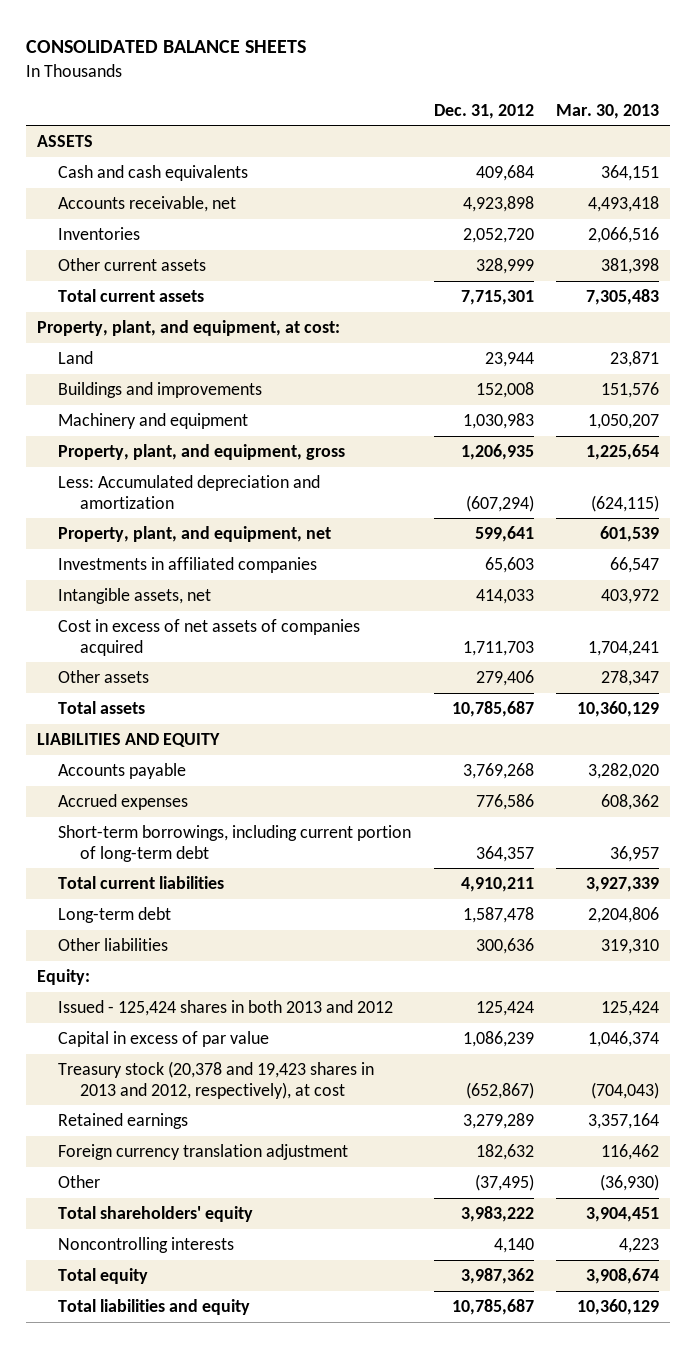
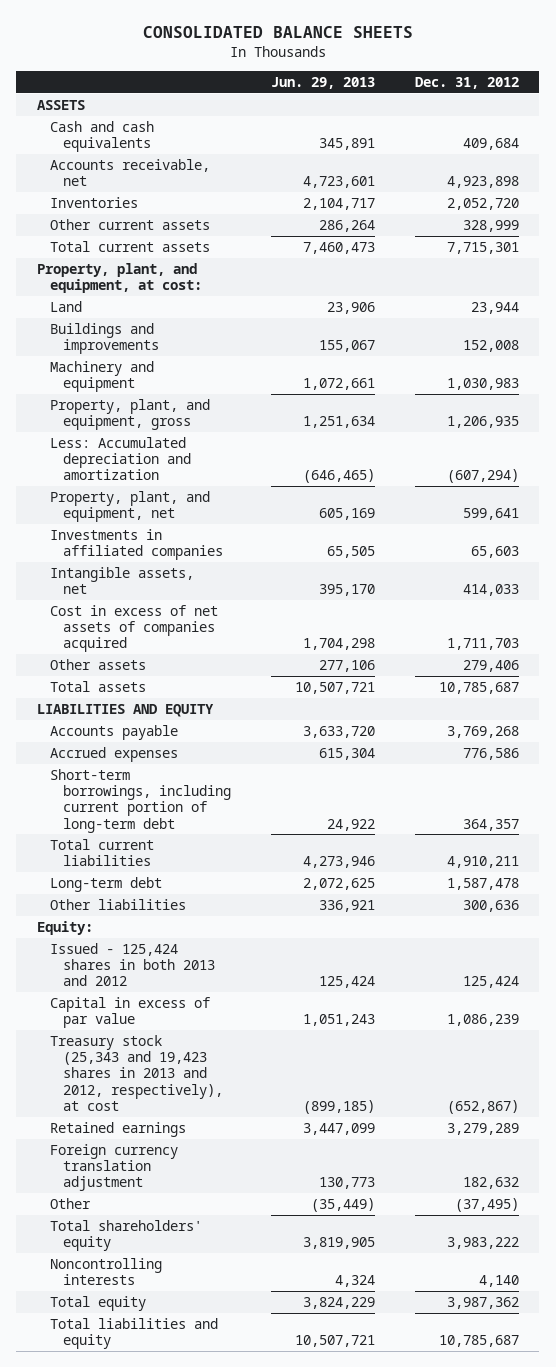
[556,103,660,119] Mar. 30, 2013 -> none
none -> [270,77,375,90] Jun. 29, 2013
[58,1061,375,1099] Treasury stock (20,378 and 19,423 shares in 2013 and 2012, respectively), at cost -> [49,1035,223,1111] Treasury stock (25,343 and 19,423 shares in 2013 and 2012, respectively), at cost

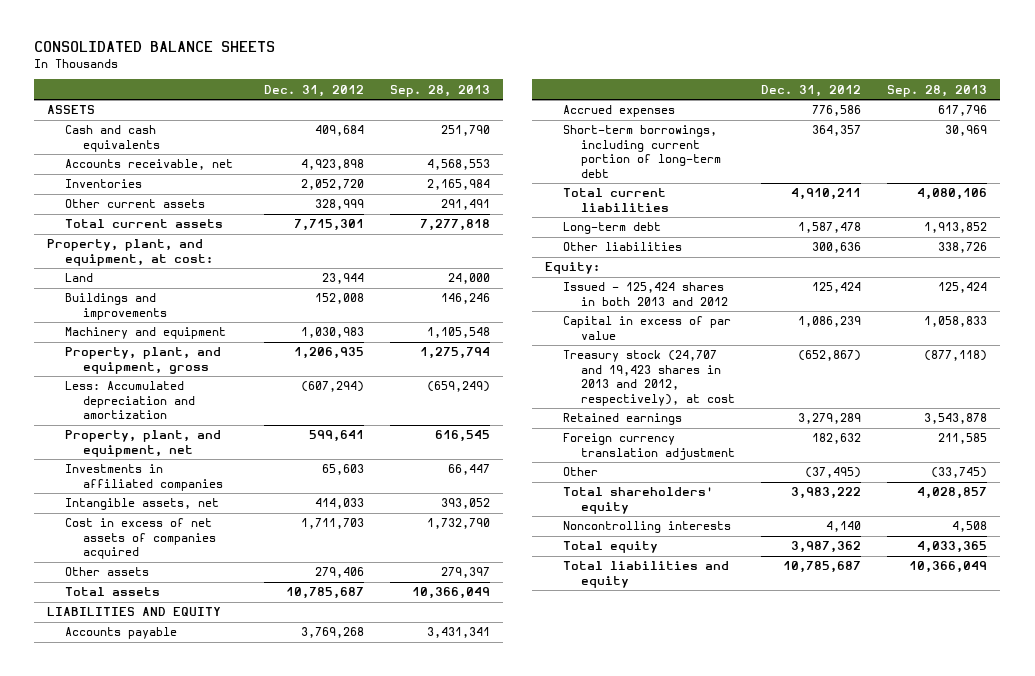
[270,77,375,90] Jun. 29, 2013 -> none
none -> [389,84,490,97] Sep. 28, 2013
[49,1035,223,1111] Treasury stock (25,343 and 19,423 shares in 2013 and 2012, respectively), at cost -> [562,350,735,406] Treasury stock (24,707 and 19,423 shares in 2013 and 2012, respectively), at cost

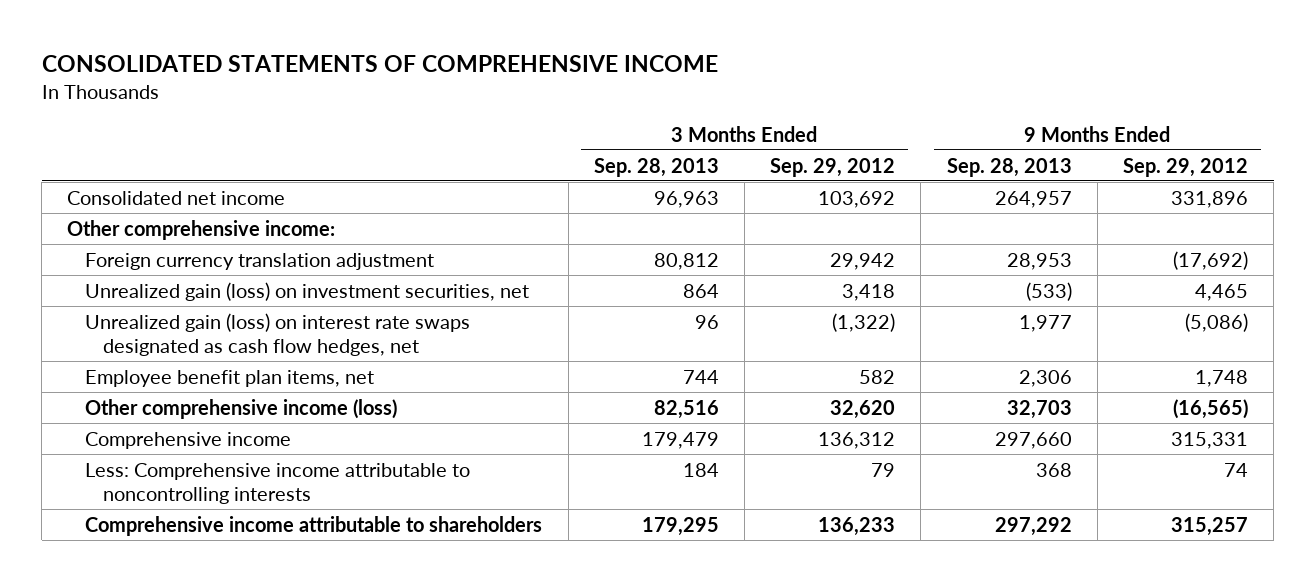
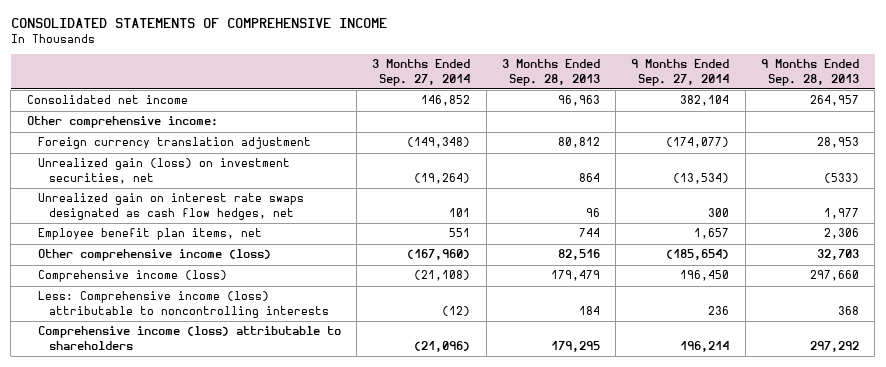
[770,157,896,177] Sep. 29, 2012 -> none
[1123,157,1249,177] Sep. 29, 2012 -> none
none -> [372,59,471,86] 3 Months Ended Sep. 27, 2014
none -> [631,59,730,86] 9 Months Ended Sep. 27, 2014
[85,312,471,356] Unrealized gain (loss) on interest rate swaps designated as cash flow hedges, net -> [37,193,304,220] Unrealized gain on interest rate swaps designated as cash flow hedges, net
[85,431,292,449] Comprehensive income -> [37,270,227,283] Comprehensive income (loss)
[85,462,471,504] Less: Comprehensive income attributable to noncontrolling interests -> [37,291,329,318] Less: Comprehensive income (loss) attributable to noncontrolling interests
[85,515,543,536] Comprehensive income attributable to shareholders -> [37,326,341,350] Comprehensive income (loss) attributable to shareholders

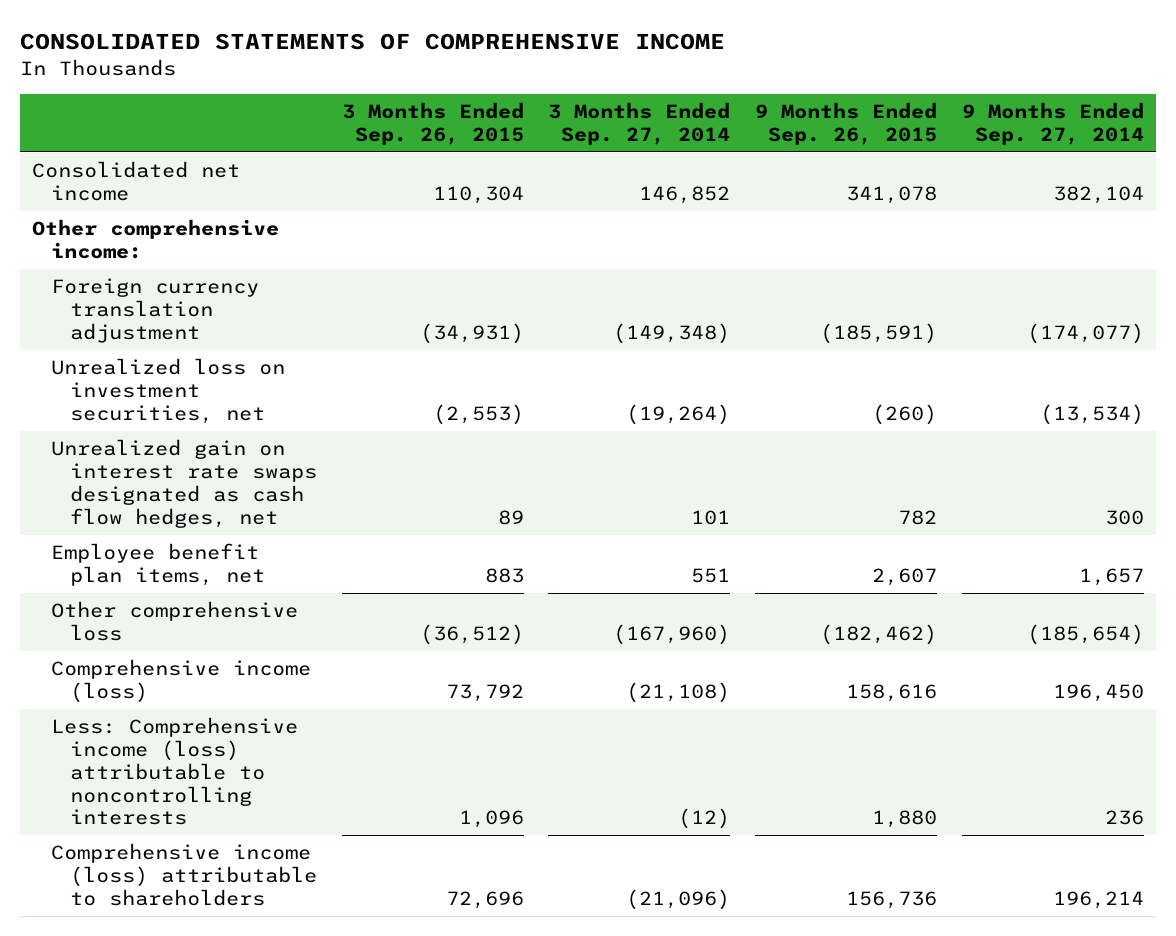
[501,59,600,86] 3 Months Ended Sep. 28, 2013 -> none
[760,59,859,86] 9 Months Ended Sep. 28, 2013 -> none
none -> [341,101,524,145] 3 Months Ended Sep. 26, 2015
none -> [755,101,938,145] 9 Months Ended Sep. 26, 2015
[37,158,290,184] Unrealized gain (loss) on investment securities, net -> [51,358,286,424] Unrealized loss on investment securities, net
[37,249,271,262] Other comprehensive income (loss) -> [51,601,299,642] Other comprehensive loss

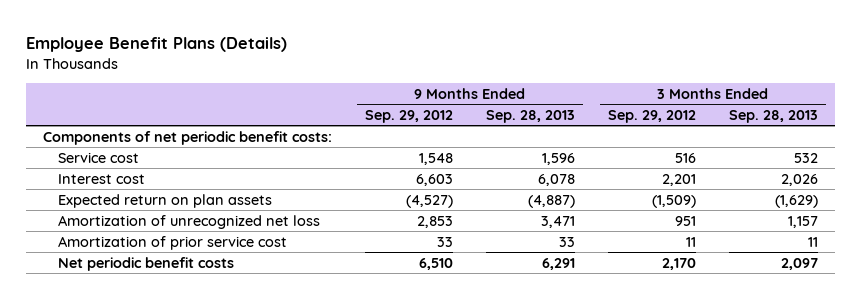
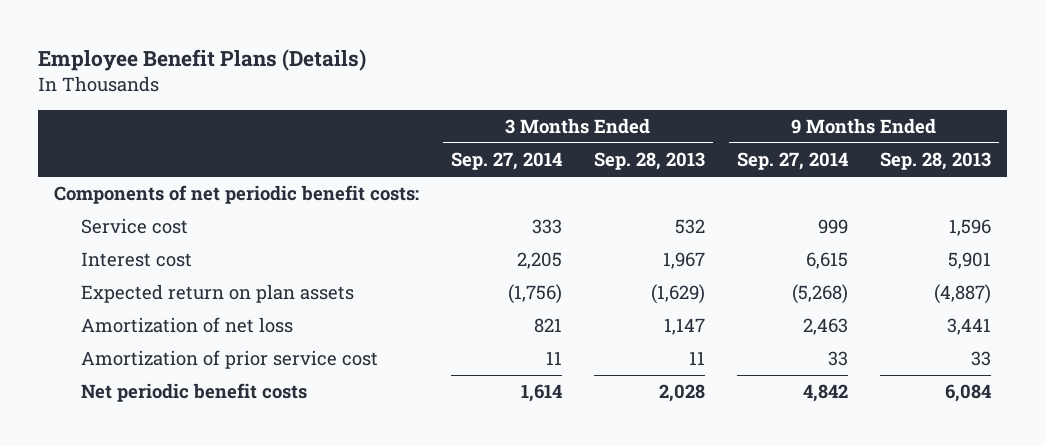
[364,109,453,123] Sep. 29, 2012 -> none
[608,109,697,123] Sep. 29, 2012 -> none
none -> [451,152,563,171] Sep. 27, 2014
none -> [737,152,849,171] Sep. 27, 2014
[537,173,575,186] 6,078 -> [948,252,992,270] 5,901
[781,173,819,186] 2,026 -> [663,252,706,270] 1,967
[58,214,321,229] Amortization of unrecognized net loss -> [81,317,294,334] Amortization of net loss
[540,215,575,228] 3,471 -> [947,318,992,336] 3,441
[788,215,819,228] 1,157 -> [664,318,706,336] 1,147
[541,257,575,270] 6,291 -> [945,384,992,403] 6,084
[781,257,819,270] 2,097 -> [659,384,706,403] 2,028

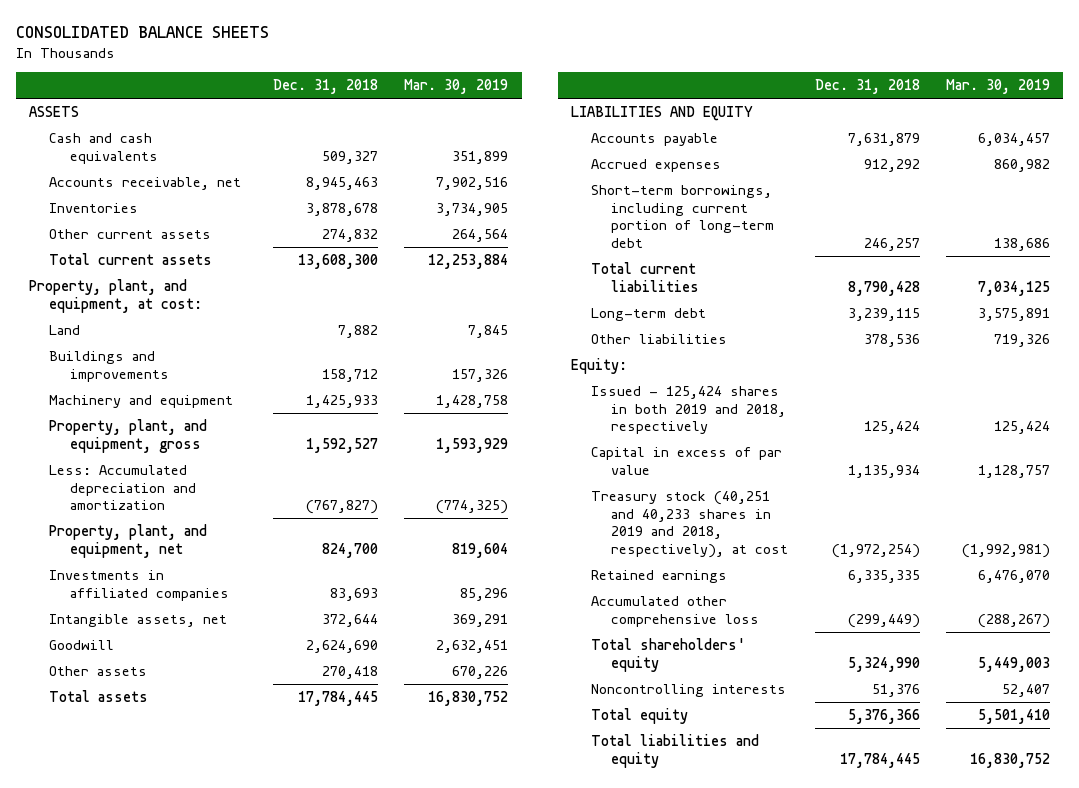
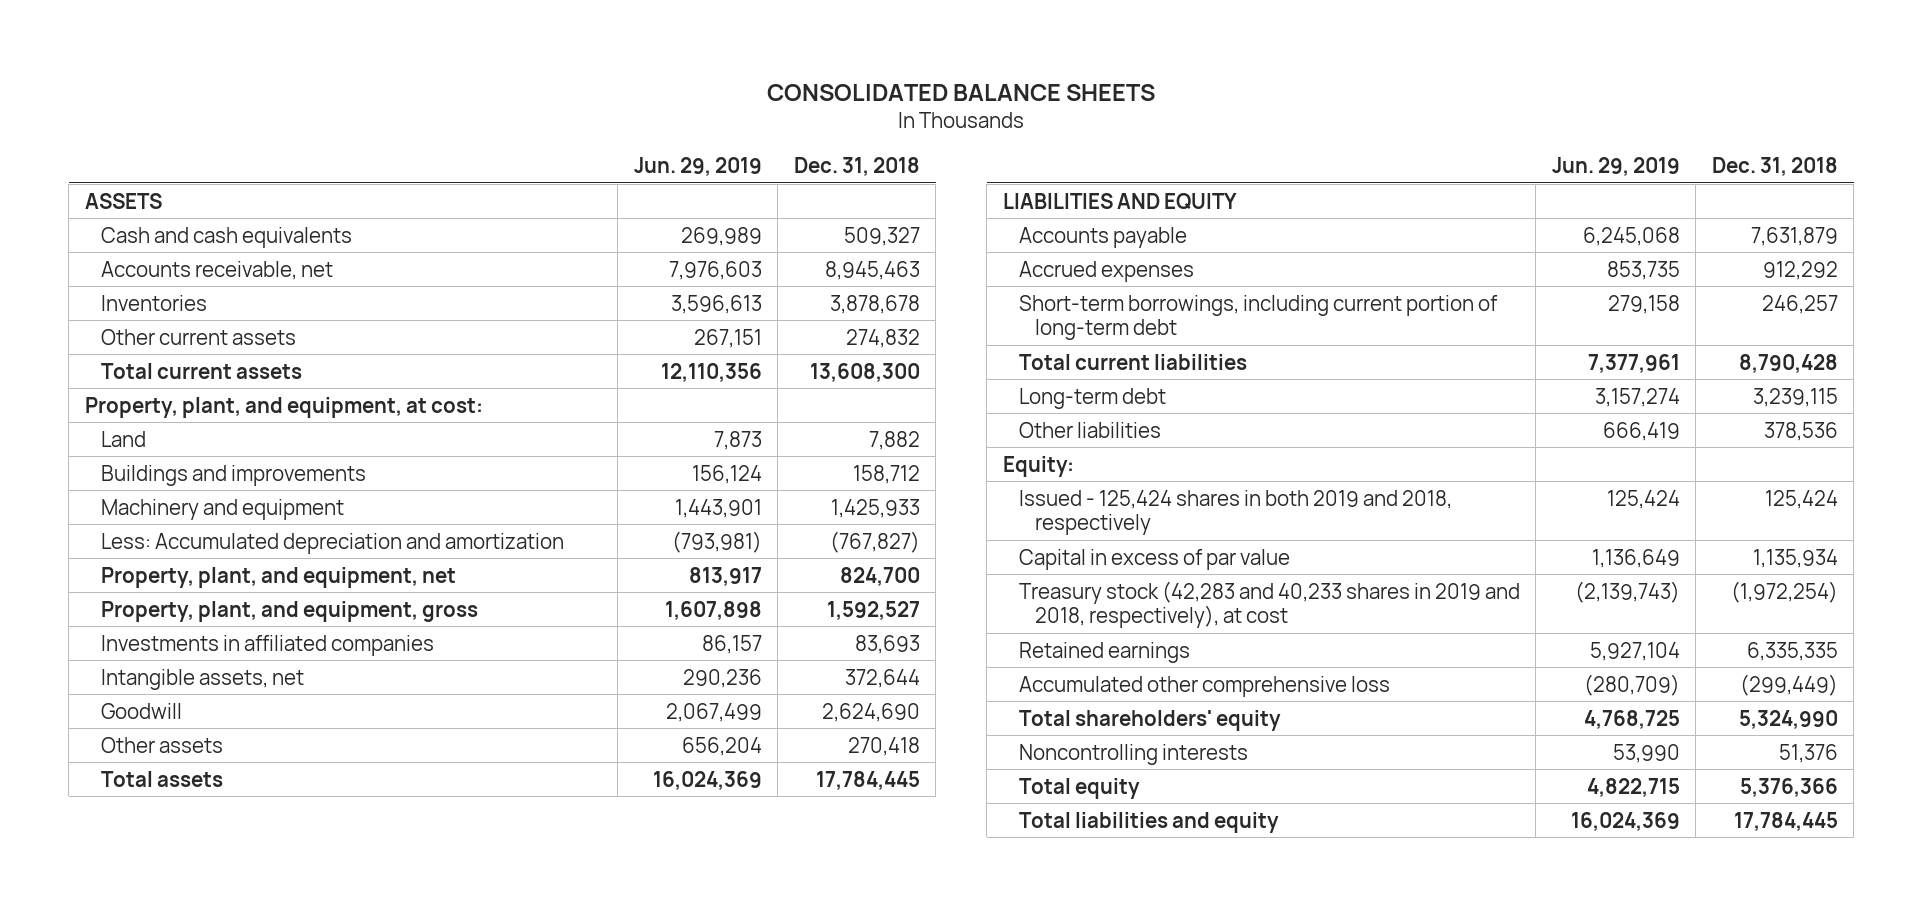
[404,79,509,95] Mar. 30, 2019 -> none
none -> [633,157,762,177] Jun. 29, 2019
[49,418,208,453] Property, plant, and equipment, gross -> [101,600,479,622] Property, plant, and equipment, gross
[591,490,789,559] Treasury stock (40,251 and 40,233 shares in 2019 and 2018, respectively), at cost -> [1018,580,1520,629] Treasury stock (42,283 and 40,233 shares in 2019 and 2018, respectively), at cost

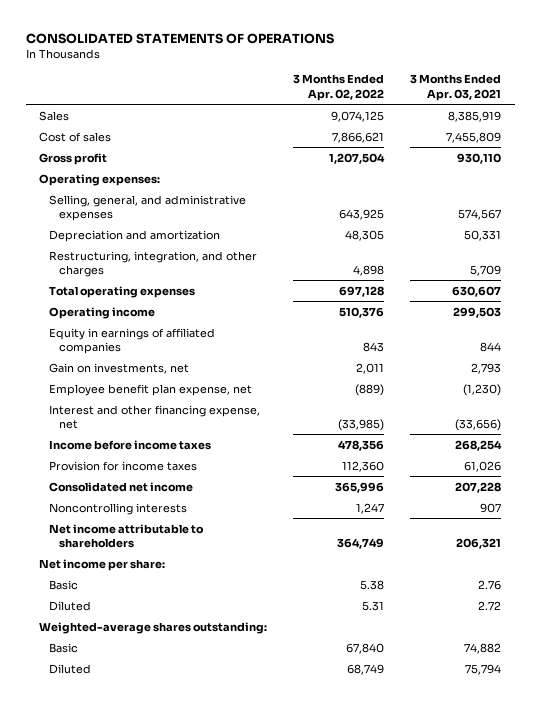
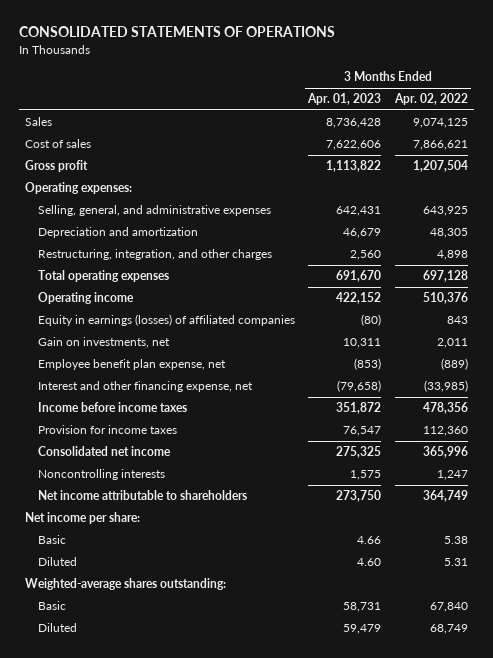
[410,74,502,101] 3 Months Ended Apr. 03, 2021 -> none
none -> [307,93,382,106] Apr. 01, 2023
[49,327,216,354] Equity in earnings of affiliated companies -> [38,314,296,327] Equity in earnings (losses) of affiliated companies

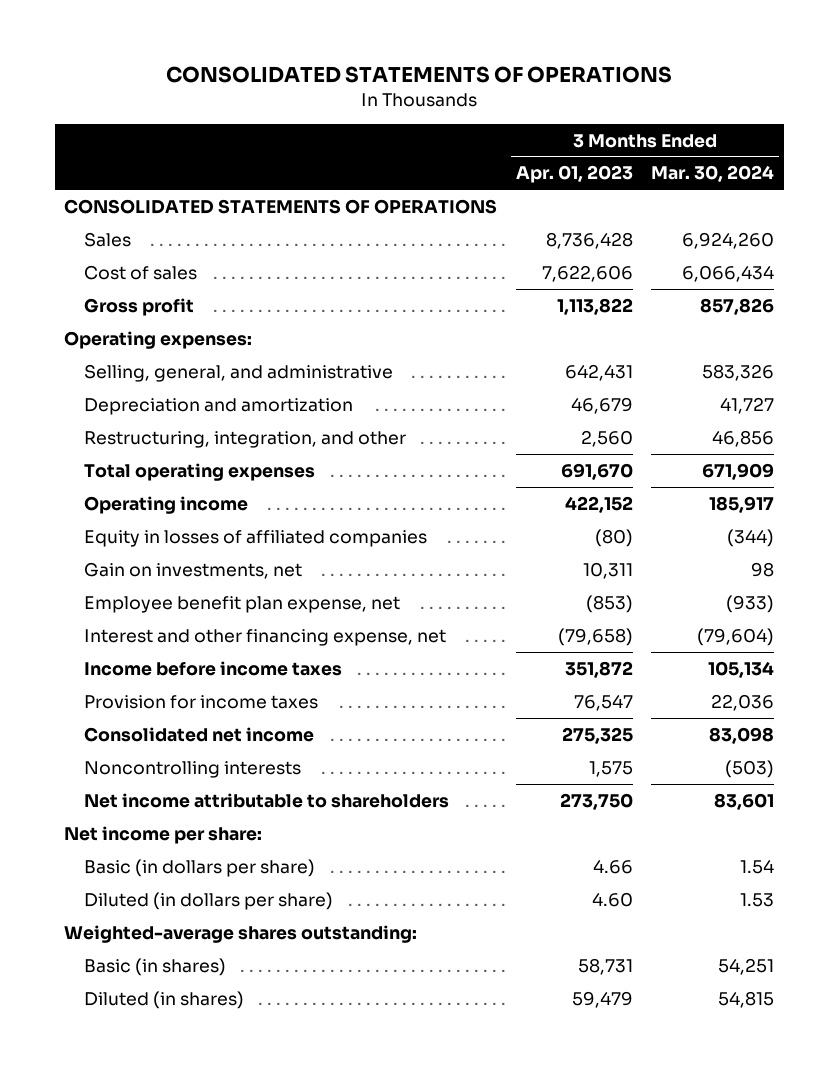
[393,93,468,106] Apr. 02, 2022 -> none
none -> [651,165,775,183] Mar. 30, 2024
none -> [64,198,498,214] CONSOLIDATED STATEMENTS OF OPERATIONS
[38,205,272,217] Selling, general, and administrative expenses -> [84,363,394,382] Selling, general, and administrative
[38,249,273,261] Restructuring, integration, and other charges -> [84,430,407,448] Restructuring, integration, and other
[38,314,296,327] Equity in earnings (losses) of affiliated companies -> [84,529,428,547] Equity in losses of affiliated companies
[38,535,67,545] Basic -> [84,858,316,877] Basic (in dollars per share)
[38,557,78,567] Diluted -> [84,891,334,910] Diluted (in dollars per share)
[38,601,67,611] Basic -> [84,957,227,976] Basic (in shares)
[38,623,78,633] Diluted -> [84,990,245,1009] Diluted (in shares)

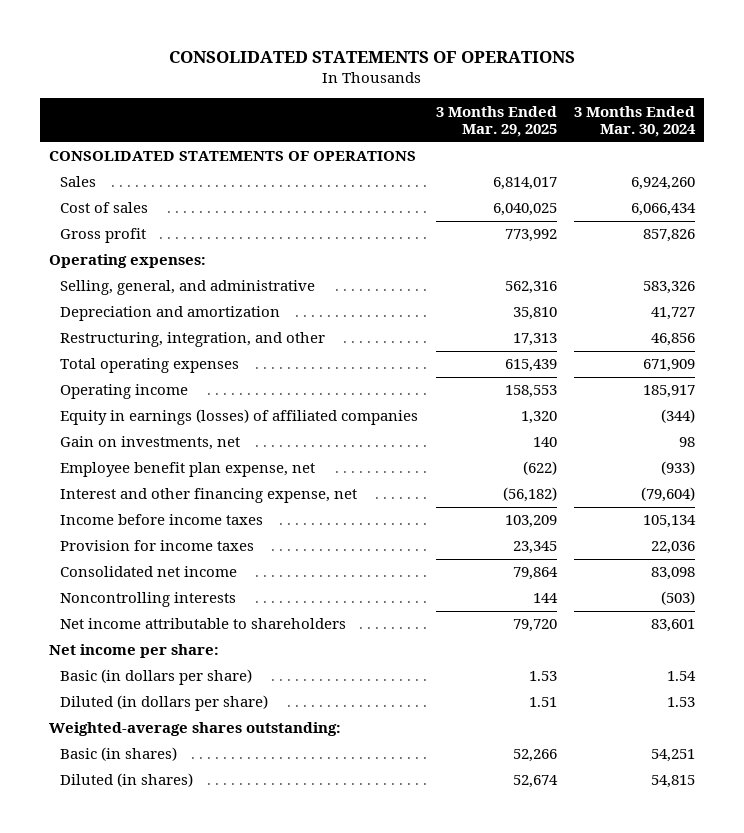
[515,165,633,184] Apr. 01, 2023 -> none
none -> [435,105,557,137] 3 Months Ended Mar. 29, 2025
[84,529,428,547] Equity in losses of affiliated companies -> [59,409,418,426] Equity in earnings (losses) of affiliated companies

